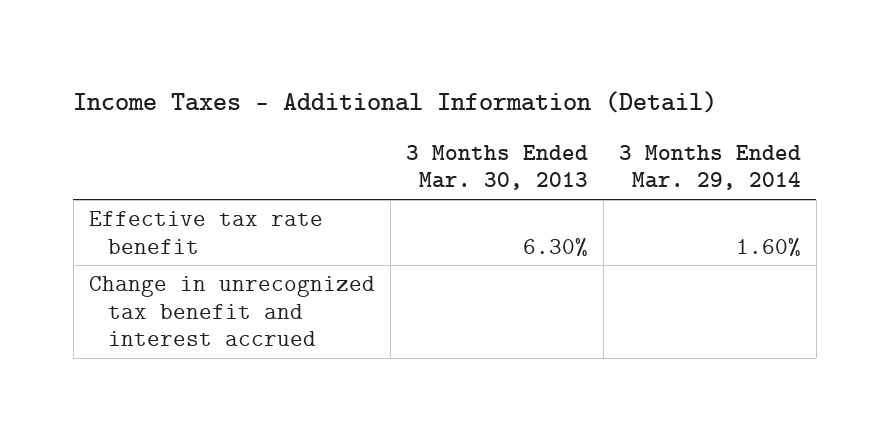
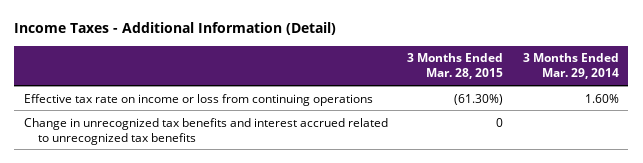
[405,144,588,191] 3 Months Ended Mar. 30, 2013 -> none
none -> [407,53,504,80] 3 Months Ended Mar. 28, 2015
[88,211,323,254] Effective tax rate benefit -> [24,93,374,106] Effective tax rate on income or loss from continuing operations
[88,276,375,347] Change in unrecognized tax benefit and interest accrued -> [24,117,389,145] Change in unrecognized tax benefits and interest accrued related to unrecognized tax benefits

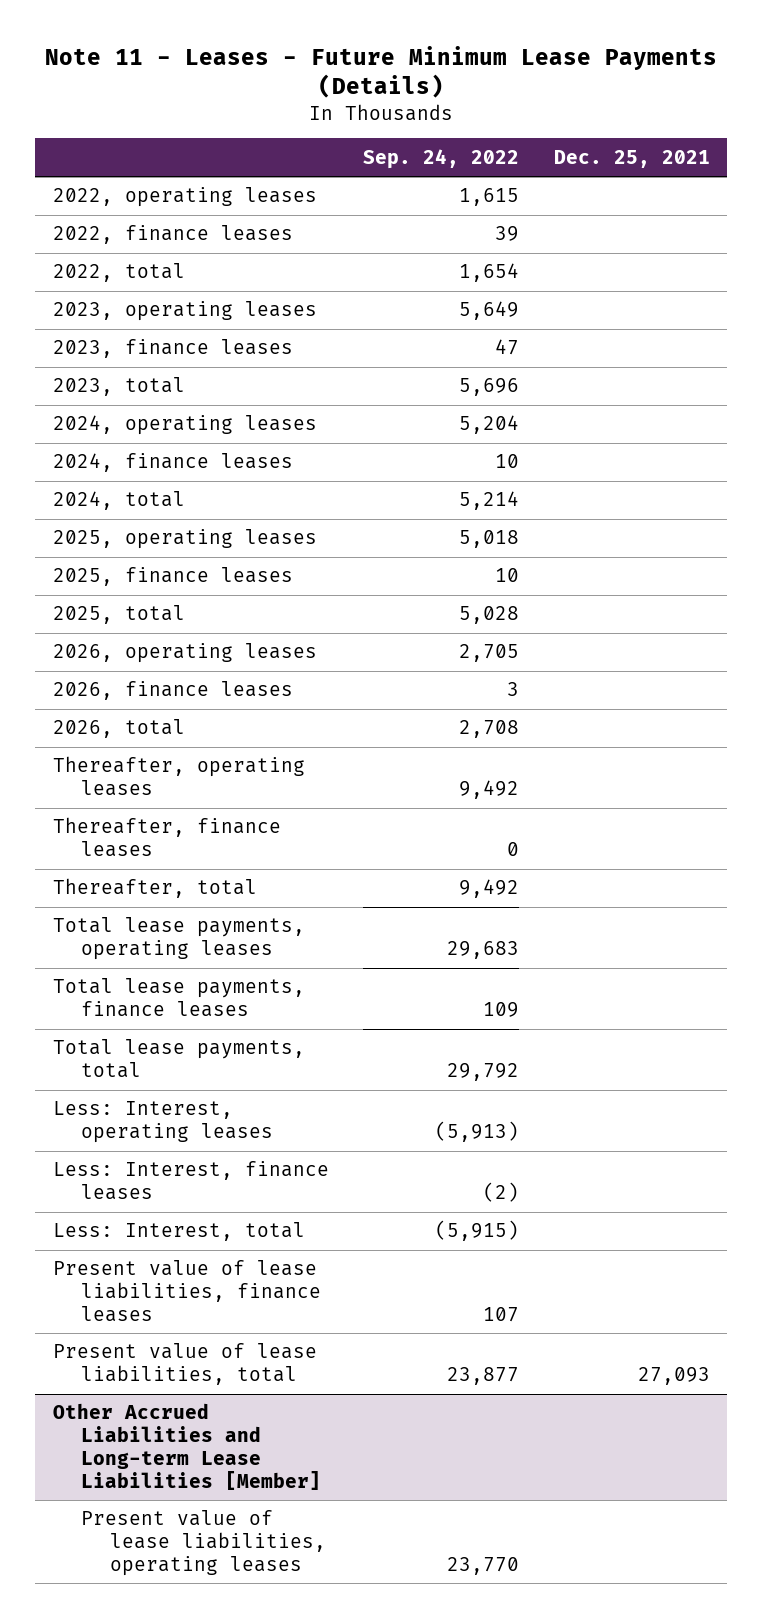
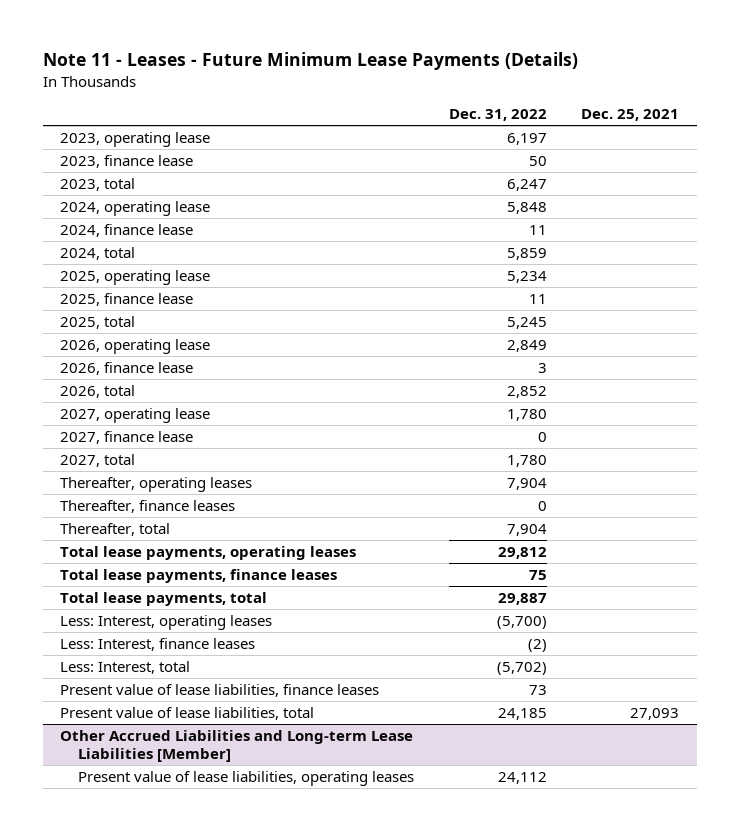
[363,148,520,169] Sep. 24, 2022 -> none
none -> [448,109,547,122] Dec. 31, 2022
[52,187,317,208] 2022, operating leases -> none
[52,225,293,245] 2022, finance leases -> none
[52,263,185,283] 2022, total -> none
[52,301,317,322] 2023, operating leases -> [59,132,210,148] 2023, operating lease
[52,339,293,359] 2023, finance leases -> [59,155,193,169] 2023, finance lease
[52,415,317,436] 2024, operating leases -> [59,201,210,217] 2024, operating lease
[52,453,293,473] 2024, finance leases -> [59,224,193,238] 2024, finance lease
[52,529,317,550] 2025, operating leases -> [59,270,210,286] 2025, operating lease
[52,567,293,587] 2025, finance leases -> [59,293,193,307] 2025, finance lease
[52,643,317,664] 2026, operating leases -> [59,339,210,355] 2026, operating lease
[52,681,293,701] 2026, finance leases -> [59,362,193,376] 2026, finance lease
none -> [59,408,210,424] 2027, operating lease
none -> [59,431,193,445] 2027, finance lease
none -> [59,454,135,468] 2027, total

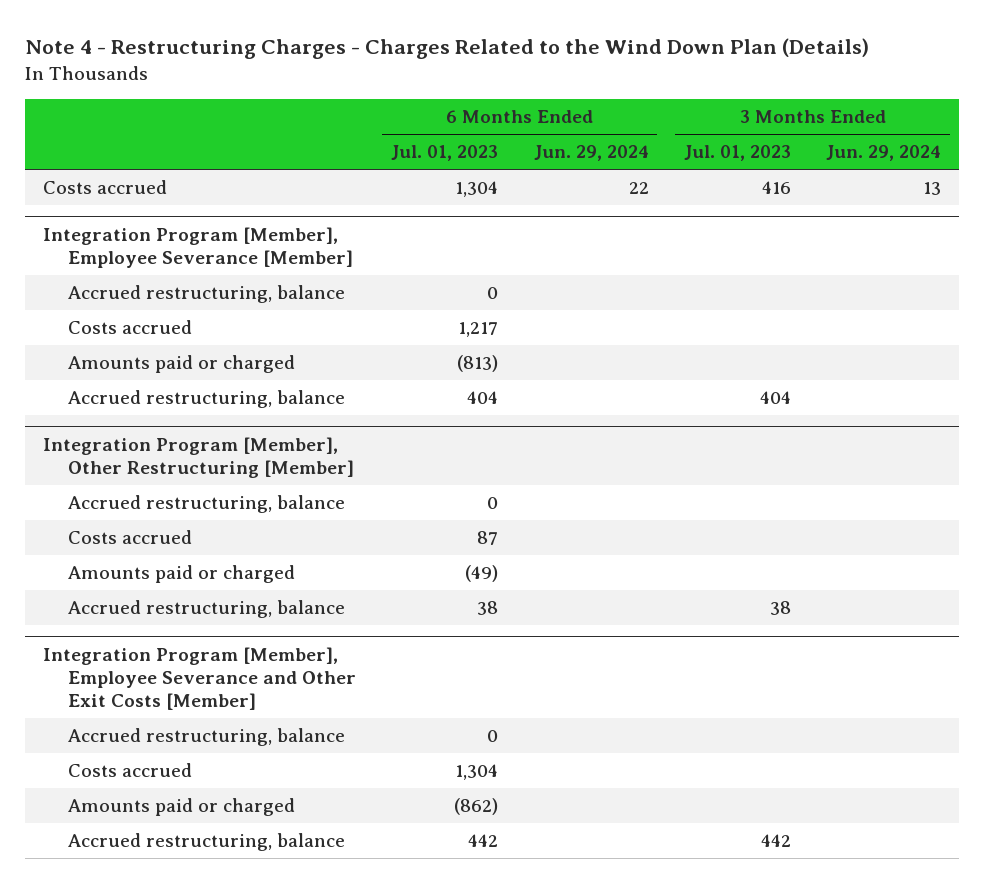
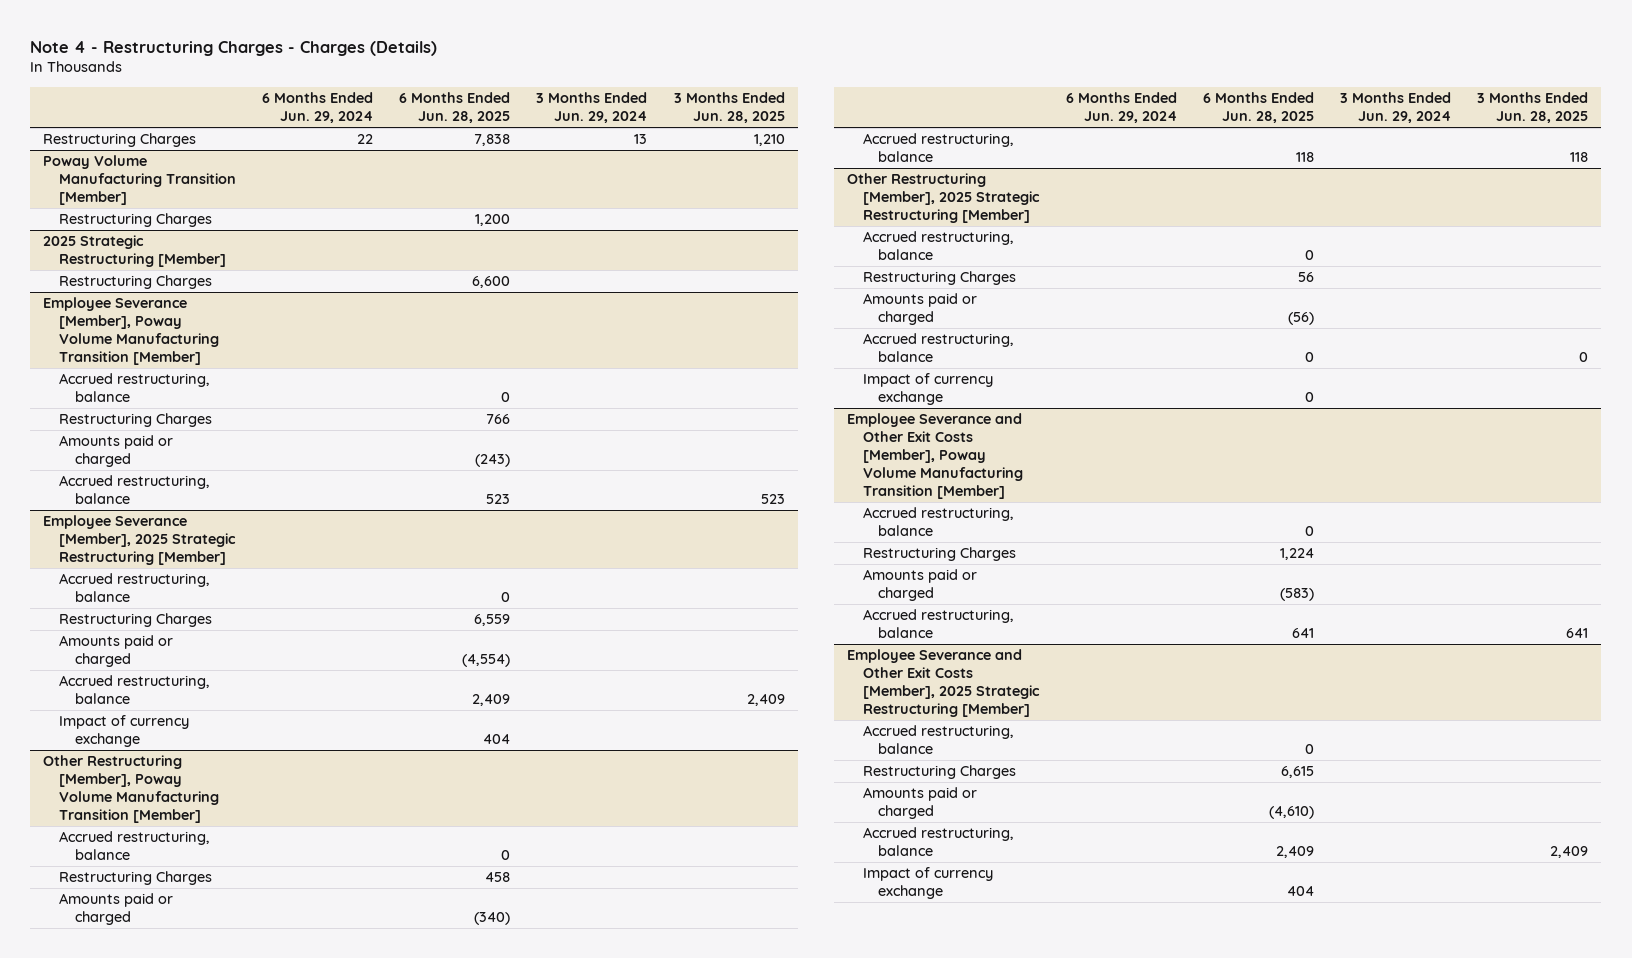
[25,38,870,60] Note 4 - Restructuring Charges - Charges Related to the Wind Down Plan (Details) -> [30,40,438,56] Note 4 - Restructuring Charges - Charges (Details)
[391,145,499,162] Jul. 01, 2023 -> none
[683,145,791,162] Jul. 01, 2023 -> none
none -> [399,92,511,124] 6 Months Ended Jun. 28, 2025
none -> [673,92,785,124] 3 Months Ended Jun. 28, 2025
[42,226,353,269] Integration Program [Member], Employee Severance [Member] -> none
[67,285,345,304] Accrued restructuring, balance -> none
[67,320,192,335] Costs accrued -> none
[67,355,295,374] Amounts paid or charged -> none
[67,390,345,409] Accrued restructuring, balance -> none
[42,436,354,479] Integration Program [Member], Other Restructuring [Member] -> none
[67,495,345,514] Accrued restructuring, balance -> none
[67,530,192,545] Costs accrued -> none
[67,565,295,584] Amounts paid or charged -> none
[67,600,345,619] Accrued restructuring, balance -> none
[42,180,167,195] Costs accrued -> [43,133,197,148] Restructuring Charges
none -> [43,155,236,206] Poway Volume Manufacturing Transition [Member]
none -> [58,213,212,228] Restructuring Charges
none -> [43,235,226,268] 2025 Strategic Restructuring [Member]
none -> [58,275,212,290] Restructuring Charges
none -> [43,297,219,366] Employee Severance [Member], Poway Volume Manufacturing Transition [Member]
none -> [58,373,210,403] Accrued restructuring, balance
none -> [58,413,212,428] Restructuring Charges
none -> [58,435,173,468] Amounts paid or charged
none -> [58,475,210,505] Accrued restructuring, balance
none -> [43,515,236,566] Employee Severance [Member], 2025 Strategic Restructuring [Member]
none -> [58,573,210,603] Accrued restructuring, balance
none -> [58,613,212,628] Restructuring Charges
none -> [58,635,173,668] Amounts paid or charged
none -> [58,675,210,705] Accrued restructuring, balance
none -> [58,715,189,748] Impact of currency exchange
none -> [43,755,219,824] Other Restructuring [Member], Poway Volume Manufacturing Transition [Member]
none -> [58,831,210,861] Accrued restructuring, balance
none -> [58,871,212,886] Restructuring Charges
none -> [58,893,173,926] Amounts paid or charged
none -> [862,133,1014,163] Accrued restructuring, balance
none -> [847,173,1040,224] Other Restructuring [Member], 2025 Strategic Restructuring [Member]
none -> [862,231,1014,261] Accrued restructuring, balance
none -> [862,271,1016,286] Restructuring Charges
none -> [862,293,977,326] Amounts paid or charged
none -> [862,333,1014,363] Accrued restructuring, balance
none -> [862,373,993,406] Impact of currency exchange
none -> [847,413,1023,500] Employee Severance and Other Exit Costs [Member], Poway Volume Manufacturing Transition [Member]
none -> [862,507,1014,537] Accrued restructuring, balance
none -> [862,547,1016,562] Restructuring Charges
none -> [862,569,977,602] Amounts paid or charged
none -> [862,609,1014,639] Accrued restructuring, balance
[42,646,356,711] Integration Program [Member], Employee Severance and Other Exit Costs [Member] -> [847,649,1040,718] Employee Severance and Other Exit Costs [Member], 2025 Strategic Restructuring [Member]
[67,763,192,778] Costs accrued -> [862,765,1016,780] Restructuring Charges
none -> [862,867,993,900] Impact of currency exchange

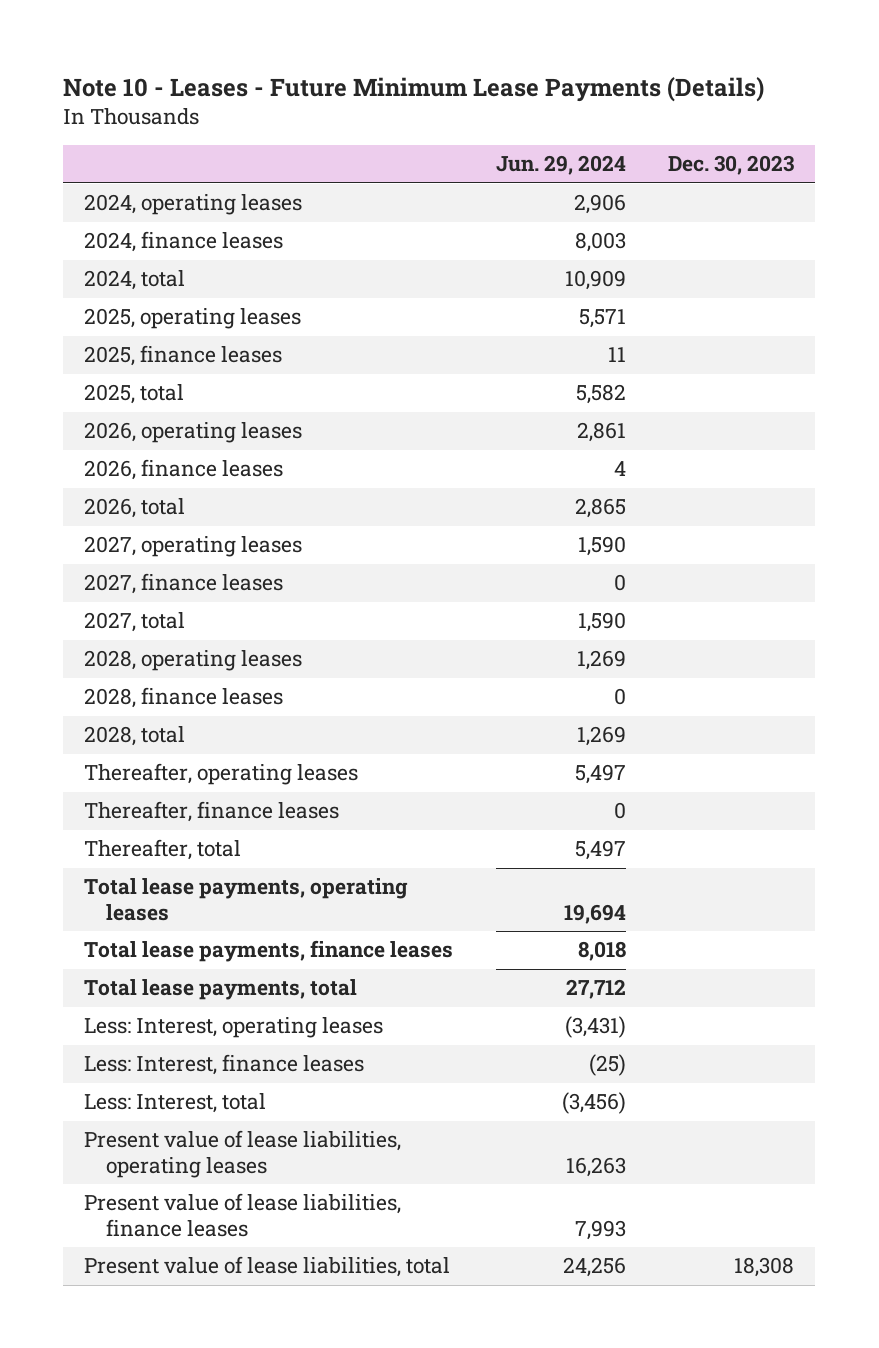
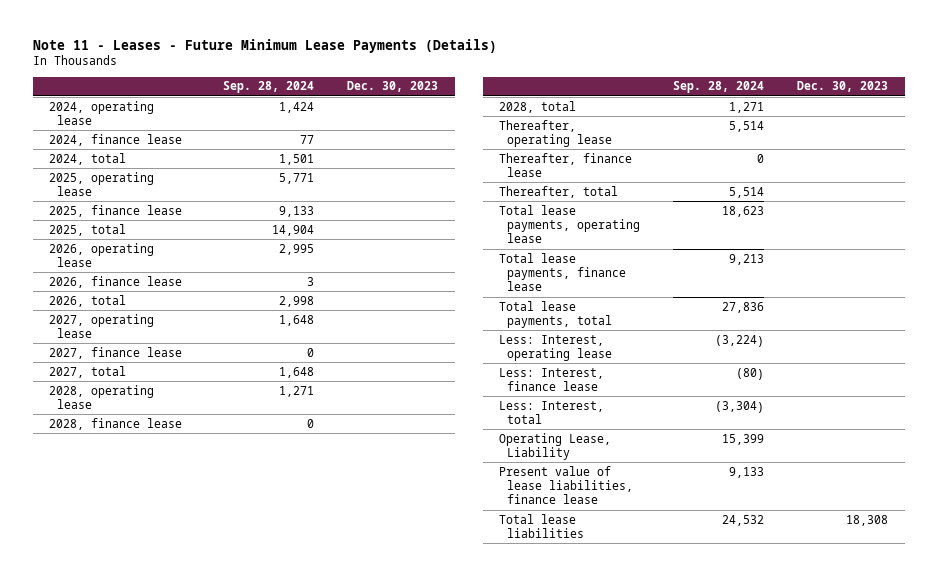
[63,76,765,102] Note 10 - Leases - Future Minimum Lease Payments (Details) -> [32,39,497,54] Note 11 - Leases - Future Minimum Lease Payments (Details)
[495,155,626,176] Jun. 29, 2024 -> none
none -> [223,81,315,94] Sep. 28, 2024
[84,194,303,216] 2024, operating leases -> [49,100,155,125] 2024, operating lease
[84,231,284,253] 2024, finance leases -> [49,133,183,146] 2024, finance lease
[84,308,302,330] 2025, operating leases -> [49,171,155,196] 2025, operating lease
[84,345,283,367] 2025, finance leases -> [49,204,183,217] 2025, finance lease
[84,422,303,444] 2026, operating leases -> [49,242,155,267] 2026, operating lease
[84,459,284,481] 2026, finance leases -> [49,275,183,288] 2026, finance lease
[84,536,303,558] 2027, operating leases -> [49,313,155,338] 2027, operating lease
[84,573,284,595] 2027, finance leases -> [49,346,183,359] 2027, finance lease
[84,650,303,672] 2028, operating leases -> [49,384,155,409] 2028, operating lease
[84,687,284,709] 2028, finance leases -> [49,417,183,430] 2028, finance lease
[84,763,359,786] Thereafter, operating leases -> [499,119,613,147] Thereafter, operating lease
[84,801,340,823] Thereafter, finance leases -> [499,152,633,177] Thereafter, finance lease
[84,878,409,921] Total lease payments, operating leases -> [499,204,641,244] Total lease payments, operating lease
[84,940,454,963] Total lease payments, finance leases -> [499,252,627,292] Total lease payments, finance lease
[84,1017,384,1039] Less: Interest, operating leases -> [499,334,613,361] Less: Interest, operating lease
[84,1054,365,1076] Less: Interest, finance leases -> [499,367,605,391] Less: Interest, finance lease
[84,1130,402,1178] Present value of lease liabilities, operating leases -> [499,432,612,460] Operating Lease, Liability
[84,1193,402,1237] Present value of lease liabilities, finance leases -> [499,465,634,505] Present value of lease liabilities, finance lease
[84,1256,451,1278] Present value of lease liabilities, total -> [499,513,585,538] Total lease liabilities

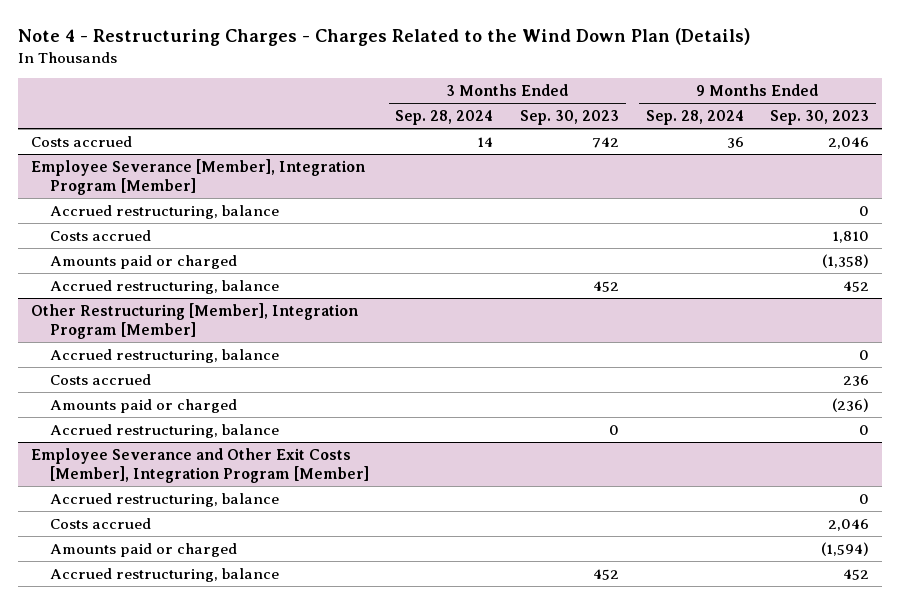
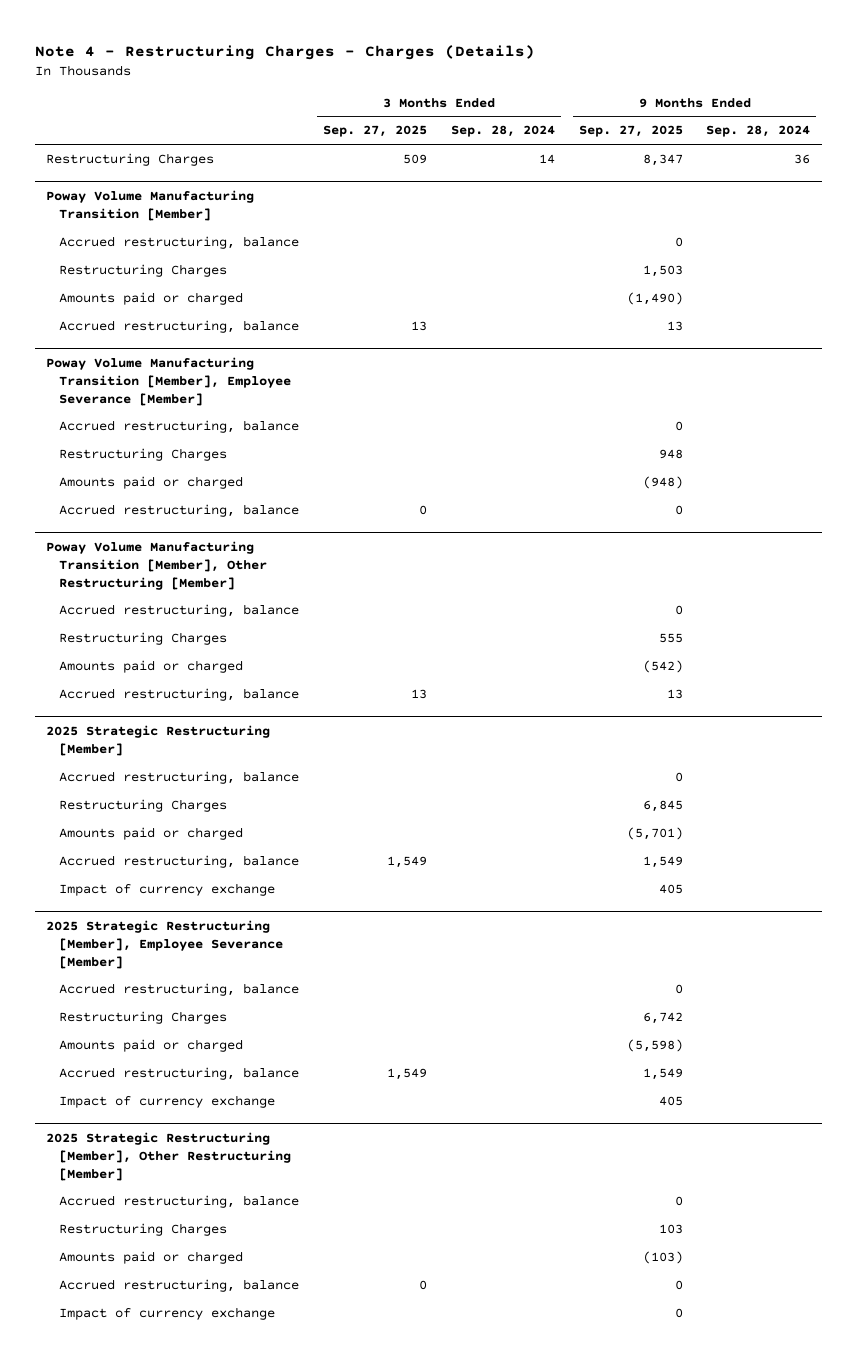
[17,27,750,46] Note 4 - Restructuring Charges - Charges Related to the Wind Down Plan (Details) -> [34,45,535,61] Note 4 - Restructuring Charges - Charges (Details)
[519,110,619,126] Sep. 30, 2023 -> none
[770,110,870,126] Sep. 30, 2023 -> none
none -> [323,125,428,138] Sep. 27, 2025
none -> [578,125,683,138] Sep. 27, 2025
[30,158,365,195] Employee Severance [Member], Integration Program [Member] -> none
[49,204,279,219] Accrued restructuring, balance -> none
[49,229,151,241] Costs accrued -> none
[49,254,237,269] Amounts paid or charged -> none
[49,279,279,294] Accrued restructuring, balance -> none
[30,302,358,339] Other Restructuring [Member], Integration Program [Member] -> none
[49,348,279,363] Accrued restructuring, balance -> none
[49,373,151,385] Costs accrued -> none
[49,398,237,413] Amounts paid or charged -> none
[49,423,279,438] Accrued restructuring, balance -> none
[30,447,369,483] Employee Severance and Other Exit Costs [Member], Integration Program [Member] -> none
[49,492,279,507] Accrued restructuring, balance -> none
[49,517,151,529] Costs accrued -> none
[49,542,237,557] Amounts paid or charged -> none
[49,567,279,582] Accrued restructuring, balance -> none
[30,135,132,147] Costs accrued -> [46,152,215,166] Restructuring Charges
none -> [46,189,255,221] Poway Volume Manufacturing Transition [Member]
none -> [59,235,300,249] Accrued restructuring, balance
none -> [59,263,228,277] Restructuring Charges
none -> [59,291,244,305] Amounts paid or charged
none -> [59,319,300,333] Accrued restructuring, balance
none -> [46,356,292,406] Poway Volume Manufacturing Transition [Member], Employee Severance [Member]
none -> [59,419,300,433] Accrued restructuring, balance
none -> [59,447,228,461] Restructuring Charges
none -> [59,475,244,489] Amounts paid or charged
none -> [59,503,300,517] Accrued restructuring, balance
none -> [46,540,268,590] Poway Volume Manufacturing Transition [Member], Other Restructuring [Member]
none -> [59,603,300,617] Accrued restructuring, balance
none -> [59,631,228,645] Restructuring Charges
none -> [59,659,244,673] Amounts paid or charged
none -> [59,687,300,701] Accrued restructuring, balance
none -> [46,724,271,756] 2025 Strategic Restructuring [Member]
none -> [59,770,300,784] Accrued restructuring, balance
none -> [59,798,228,812] Restructuring Charges
none -> [59,826,244,840] Amounts paid or charged
none -> [59,854,300,868] Accrued restructuring, balance
none -> [59,882,276,896] Impact of currency exchange
none -> [46,919,284,969] 2025 Strategic Restructuring [Member], Employee Severance [Member]
none -> [59,982,300,996] Accrued restructuring, balance
none -> [59,1010,228,1024] Restructuring Charges
none -> [59,1038,244,1052] Amounts paid or charged
none -> [59,1066,300,1080] Accrued restructuring, balance
none -> [59,1094,276,1108] Impact of currency exchange
none -> [46,1131,292,1181] 2025 Strategic Restructuring [Member], Other Restructuring [Member]
none -> [59,1194,300,1208] Accrued restructuring, balance
none -> [59,1222,228,1236] Restructuring Charges
none -> [59,1250,244,1264] Amounts paid or charged
none -> [59,1278,300,1292] Accrued restructuring, balance
none -> [59,1306,276,1320] Impact of currency exchange

